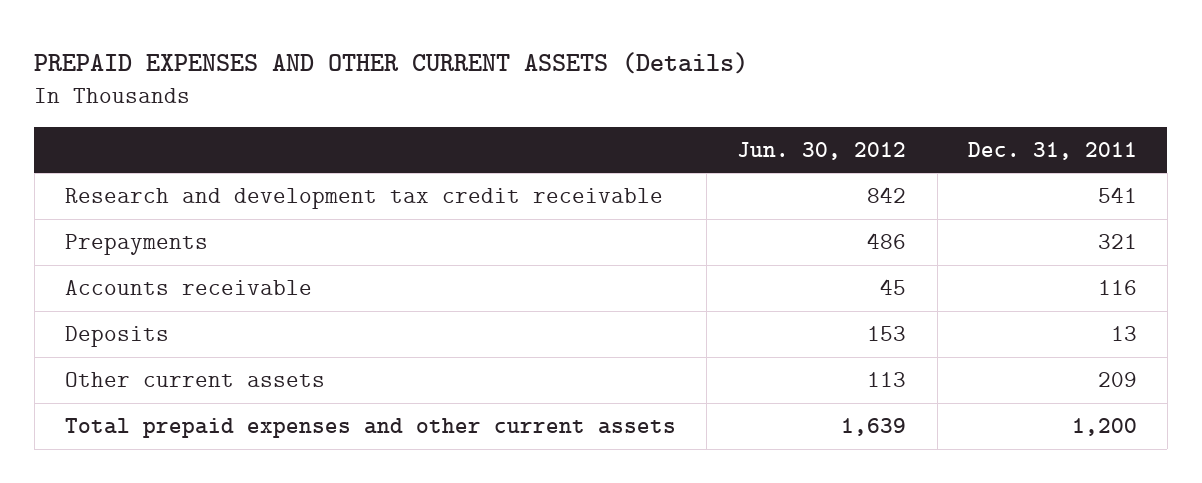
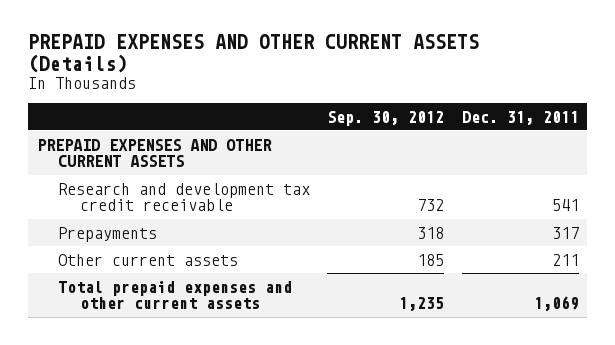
[737,141,907,160] Jun. 30, 2012 -> none
none -> [327,110,445,126] Sep. 30, 2012
none -> [36,138,272,168] PREPAID EXPENSES AND OTHER CURRENT ASSETS
[64,280,312,296] Accounts receivable -> none
[64,326,169,348] Deposits -> none
[1097,234,1137,250] 321 -> [551,226,579,239] 317
[1097,372,1137,388] 209 -> [551,253,579,266] 211
[1071,418,1137,437] 1,200 -> [533,296,579,312] 1,069

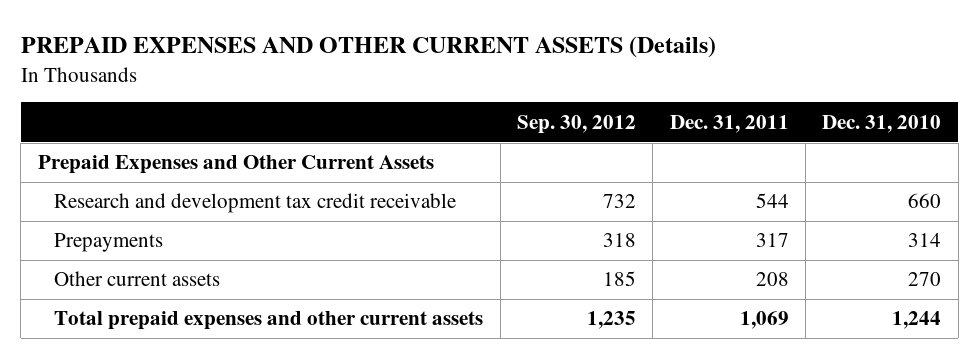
none -> [822,114,942,133] Dec. 31, 2010
[36,138,272,168] PREPAID EXPENSES AND OTHER CURRENT ASSETS -> [37,155,434,175] Prepaid Expenses and Other Current Assets
[551,199,579,212] 541 -> [755,193,789,209] 544
[551,253,579,266] 211 -> [755,272,789,287] 208

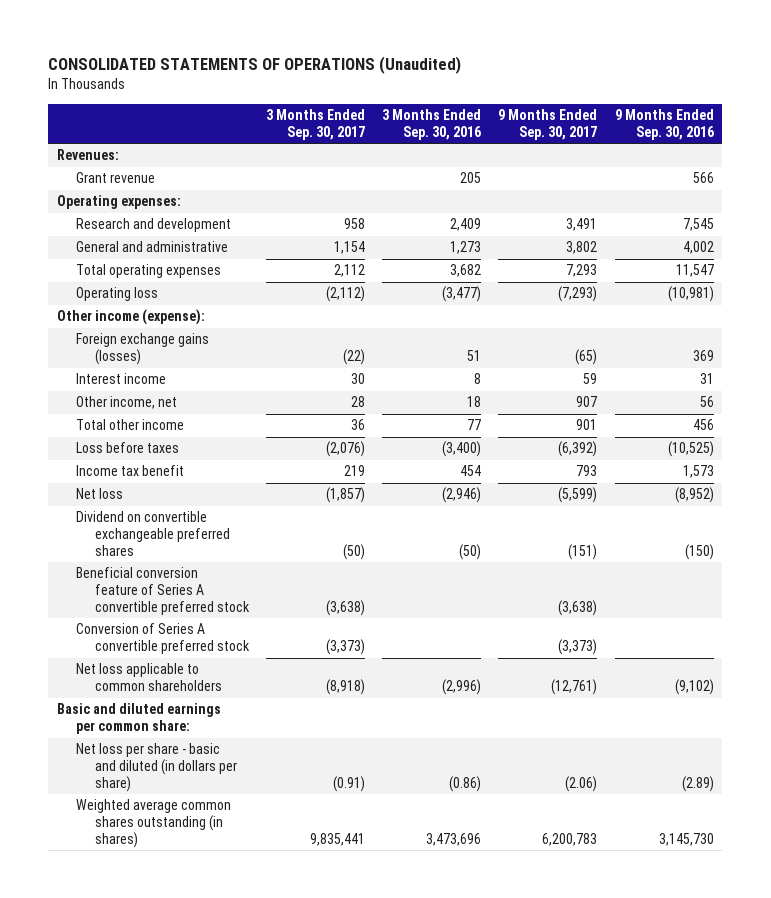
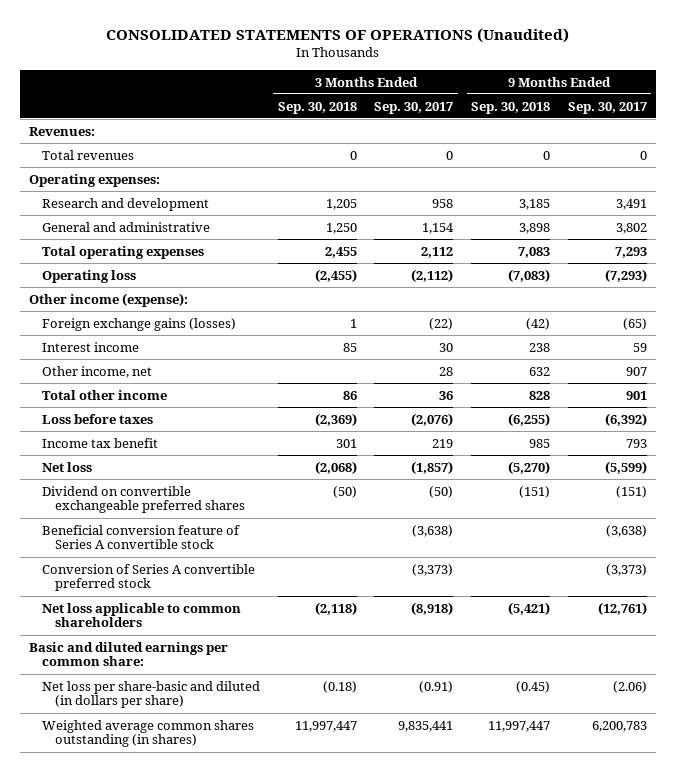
[382,109,482,140] 3 Months Ended Sep. 30, 2016 -> none
[614,109,714,140] 9 Months Ended Sep. 30, 2016 -> none
none -> [277,101,357,114] Sep. 30, 2018
none -> [471,101,551,114] Sep. 30, 2018
[75,172,155,184] Grant revenue -> none
none -> [42,149,135,160] Total revenues
[75,567,250,616] Beneficial conversion feature of Series A convertible preferred stock -> [42,524,241,550] Beneficial conversion feature of Series A convertible stock
[75,743,237,793] Net loss per share - basic and diluted (in dollars per share) -> [42,680,261,709] Net loss per share-basic and diluted (in dollars per share)

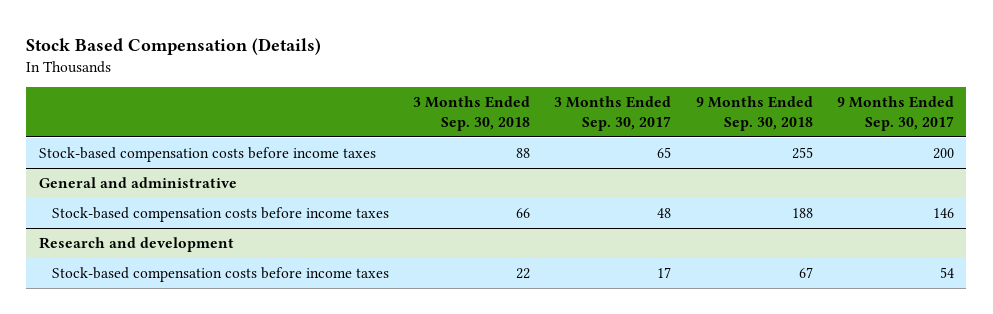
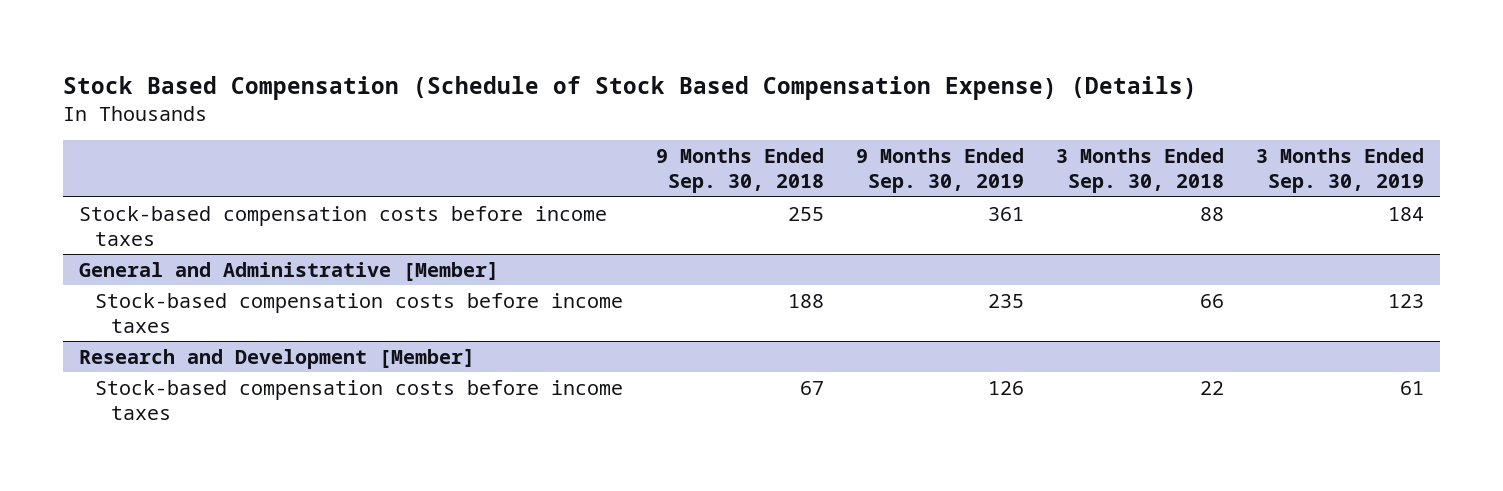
[26,37,322,55] Stock Based Compensation (Details) -> [63,75,1198,100] Stock Based Compensation (Schedule of Stock Based Compensation Expense) (Details)
[554,96,672,131] 3 Months Ended Sep. 30, 2017 -> none
[836,96,954,131] 9 Months Ended Sep. 30, 2017 -> none
none -> [855,148,1024,194] 9 Months Ended Sep. 30, 2019
none -> [1256,148,1425,194] 3 Months Ended Sep. 30, 2019
[38,176,237,188] General and administrative -> [79,261,500,281] General and Administrative [Member]
[38,236,234,252] Research and development -> [79,348,476,369] Research and Development [Member]

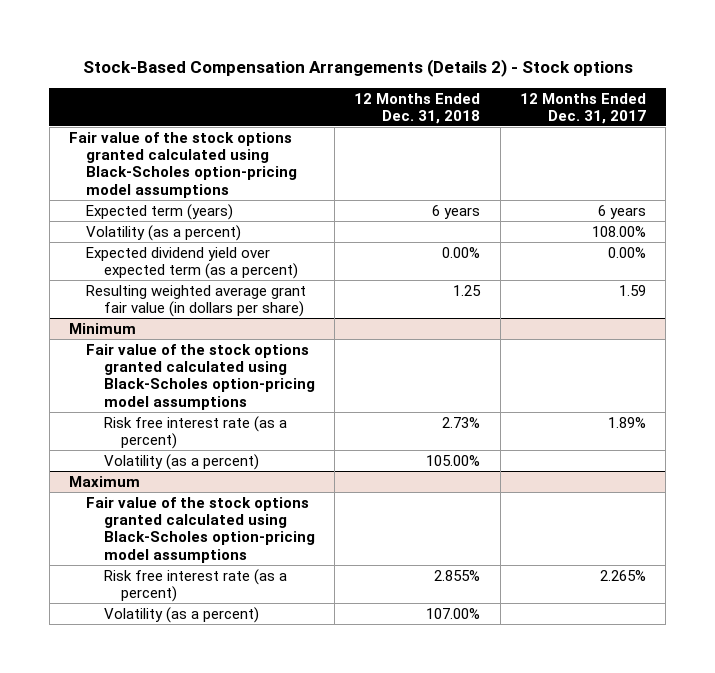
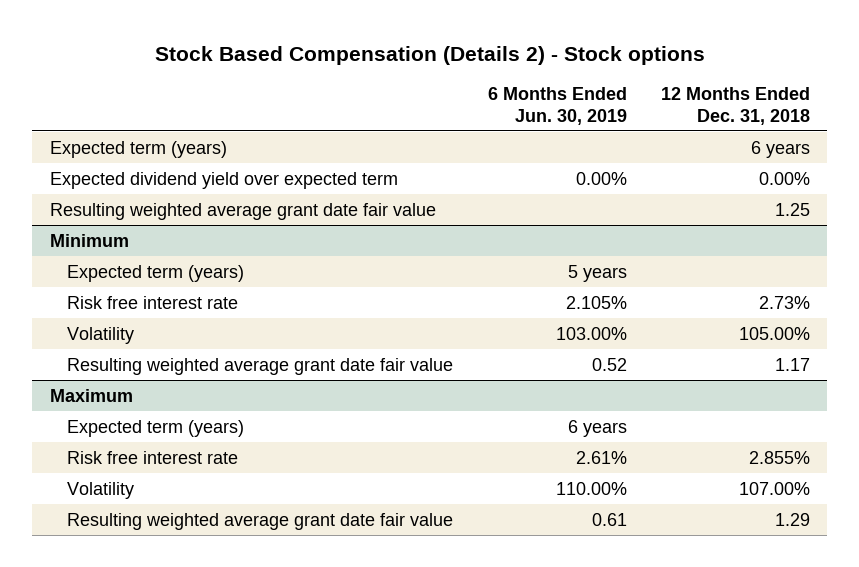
[82,58,633,77] Stock-Based Compensation Arrangements (Details 2) - Stock options -> [154,45,705,65] Stock Based Compensation (Details 2) - Stock options
[519,92,646,124] 12 Months Ended Dec. 31, 2017 -> none
none -> [487,87,627,125] 6 Months Ended Jun. 30, 2019
[69,131,298,198] Fair value of the stock options granted calculated using Black-Scholes option-pricing model assumptions -> none
[86,224,242,241] Volatility (as a percent) -> none
[86,246,298,280] Expected dividend yield over expected term (as a percent) -> [49,171,398,189] Expected dividend yield over expected term
[86,284,307,318] Resulting weighted average grant fair value (in dollars per share) -> [49,202,436,220] Resulting weighted average grant date fair value
[86,343,315,410] Fair value of the stock options granted calculated using Black-Scholes option-pricing model assumptions -> none
none -> [67,264,245,282] Expected term (years)
[103,415,287,450] Risk free interest rate (as a percent) -> [67,295,239,309] Risk free interest rate
[103,453,259,470] Volatility (as a percent) -> [67,326,135,344] Volatility
none -> [67,357,454,375] Resulting weighted average grant date fair value
[86,496,315,563] Fair value of the stock options granted calculated using Black-Scholes option-pricing model assumptions -> none
none -> [67,419,245,437] Expected term (years)
[103,568,287,603] Risk free interest rate (as a percent) -> [67,450,239,464] Risk free interest rate
[103,606,259,623] Volatility (as a percent) -> [67,481,135,499] Volatility
none -> [67,512,454,530] Resulting weighted average grant date fair value

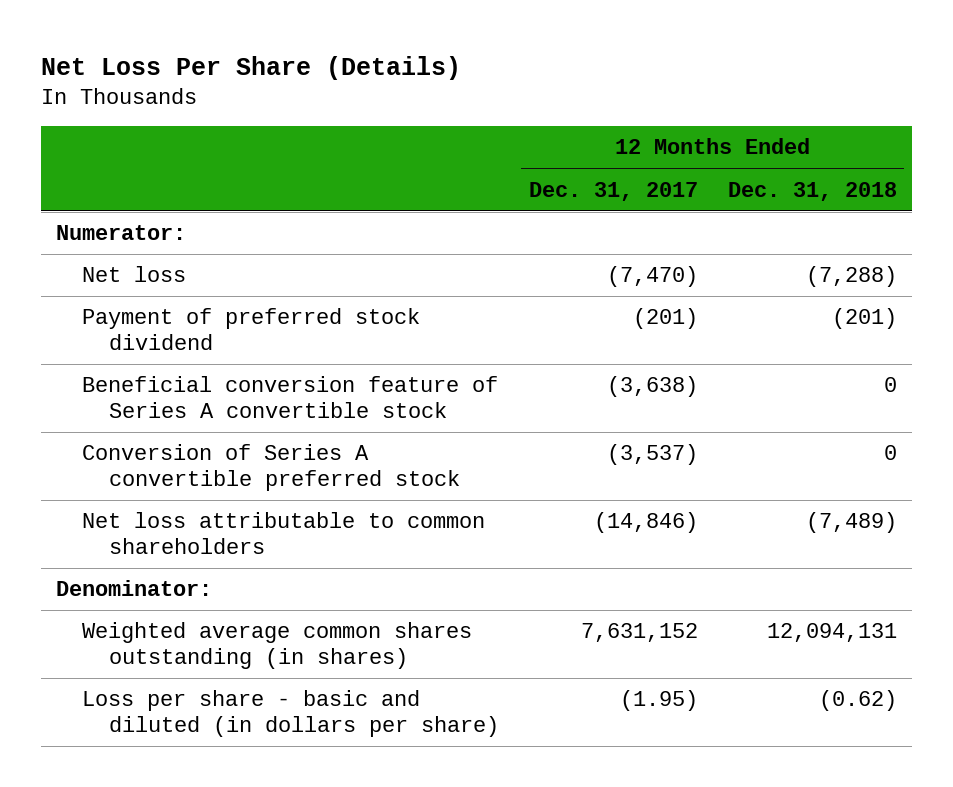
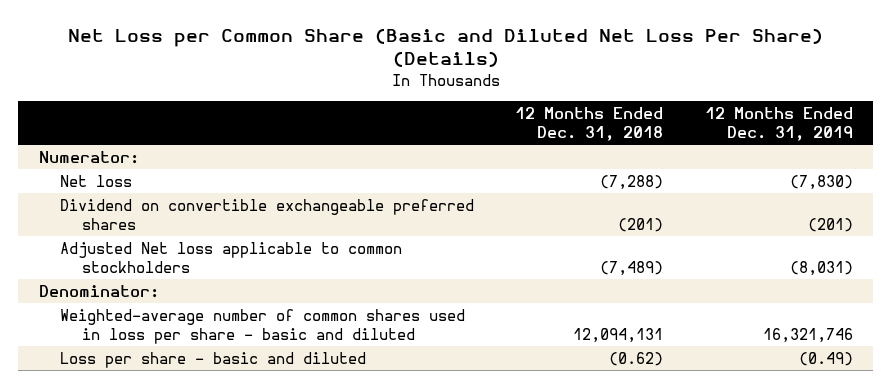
[41,55,462,80] Net Loss Per Share (Details) -> [67,27,823,68] Net Loss per Common Share (Basic and Diluted Net Loss Per Share) (Details)
[528,181,698,201] Dec. 31, 2017 -> none
none -> [704,107,853,142] 12 Months Ended Dec. 31, 2019
[82,376,499,419] Beneficial conversion feature of Series A convertible stock -> none
[82,444,460,492] Conversion of Series A convertible preferred stock -> none
[82,308,421,351] Payment of preferred stock dividend -> [60,198,475,230] Dividend on convertible exchangeable preferred shares
[82,512,486,555] Net loss attributable to common shareholders -> [60,241,403,273] Adjusted Net loss applicable to common stockholders
[82,622,473,670] Weighted average common shares outstanding (in shares) -> [60,308,466,344] Weighted-average number of common shares used in loss per share - basic and diluted
[82,690,499,738] Loss per share - basic and diluted (in dollars per share) -> [60,351,367,368] Loss per share - basic and diluted

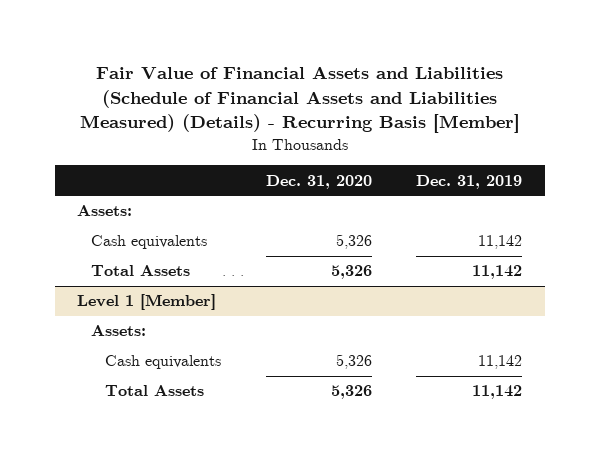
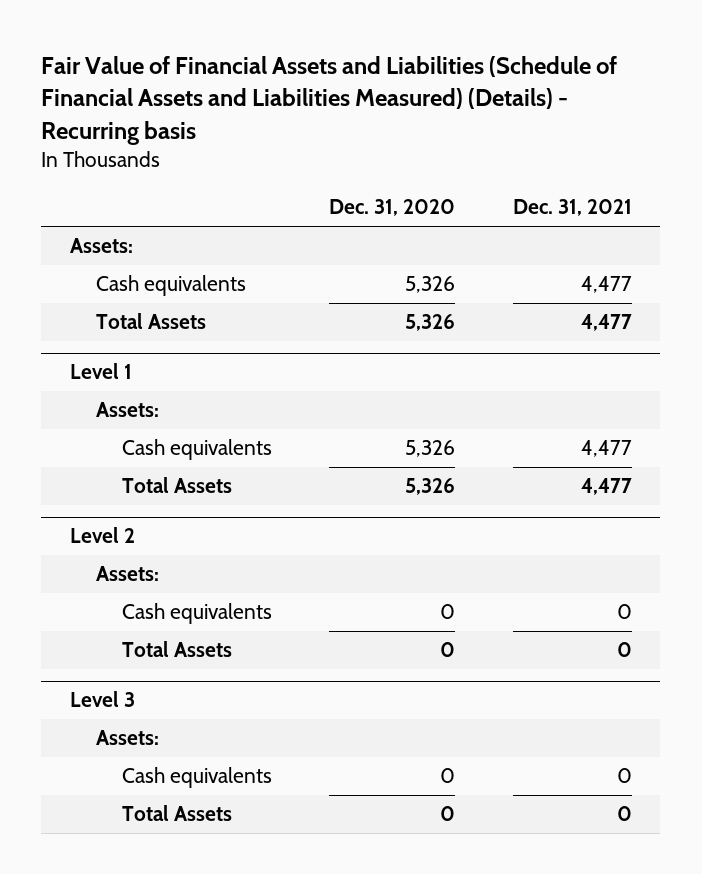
[79,66,520,134] Fair Value of Financial Assets and Liabilities (Schedule of Financial Assets and Liabilities Measured) (Details) - Recurring Basis [Member] -> [41,55,618,145] Fair Value of Financial Assets and Liabilities (Schedule of Financial Assets and Liabilities Measured) (Details) - Recurring basis
[416,174,523,189] Dec. 31, 2019 -> none
none -> [512,199,632,217] Dec. 31, 2021
[77,294,217,311] Level 1 [Member] -> [70,363,133,380] Level 1
none -> [70,527,136,544] Level 2
none -> [95,566,159,582] Assets:
none -> [121,603,272,625] Cash equivalents
none -> [121,641,232,658] Total Assets
none -> [70,691,136,708] Level 3
none -> [95,730,159,746] Assets:
none -> [121,767,272,789] Cash equivalents
none -> [121,805,232,822] Total Assets

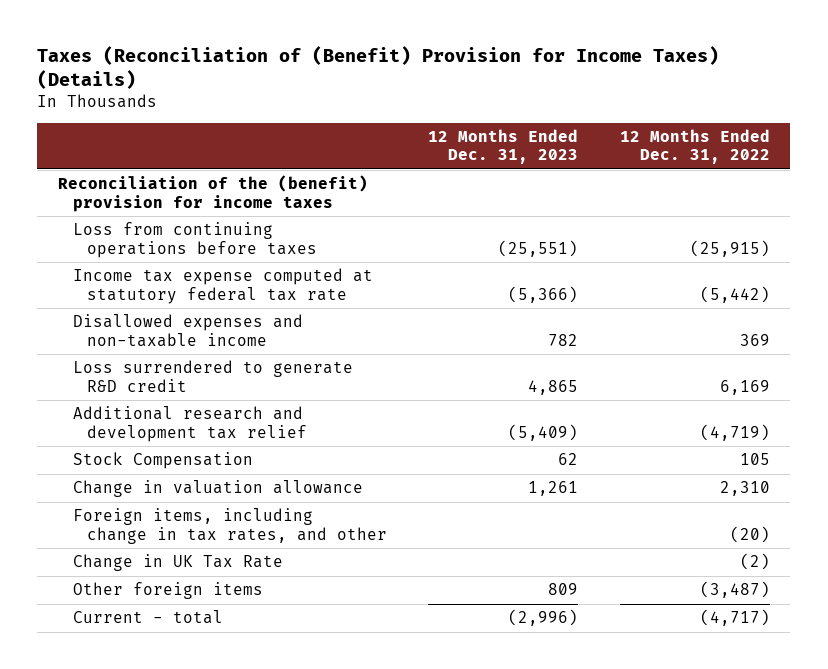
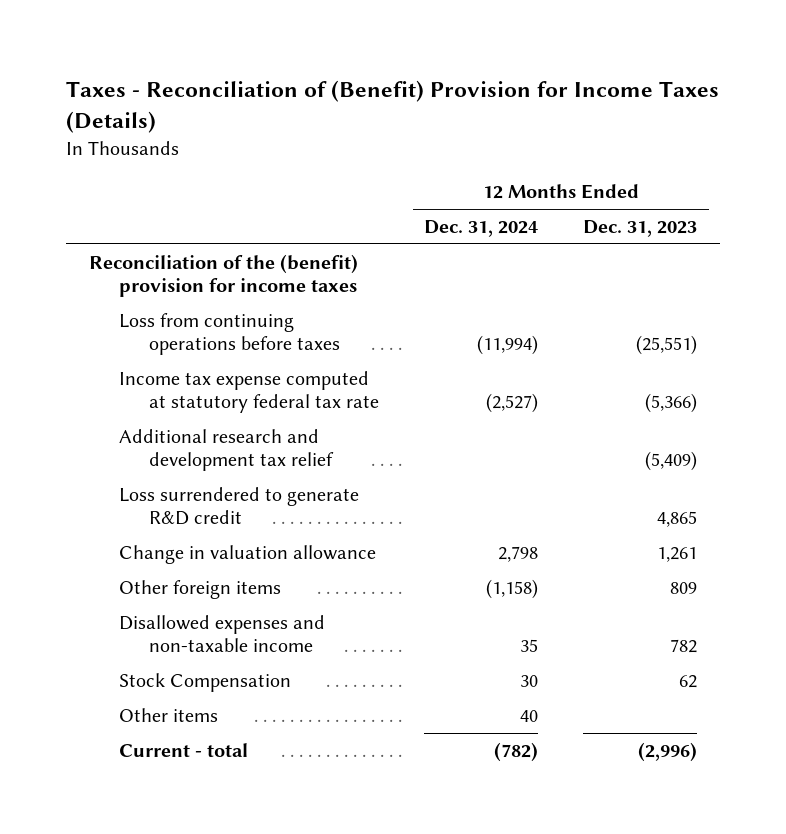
[37,45,720,89] Taxes (Reconciliation of (Benefit) Provision for Income Taxes) (Details) -> [66,79,720,133] Taxes - Reconciliation of (Benefit) Provision for Income Taxes (Details)
[619,129,770,165] 12 Months Ended Dec. 31, 2022 -> none
none -> [424,219,539,237] Dec. 31, 2024
[72,360,353,392] Loss surrendered to generate R&D credit -> [119,486,360,526] Loss surrendered to generate R&D credit
[72,508,387,544] Foreign items, including change in tax rates, and other -> none
[72,554,283,572] Change in UK Tax Rate -> none
[72,314,303,347] Disallowed expenses and non-taxable income -> [119,614,326,653] Disallowed expenses and non-taxable income
[72,452,253,470] Stock Compensation -> [119,672,292,692] Stock Compensation
none -> [119,707,219,722] Other items

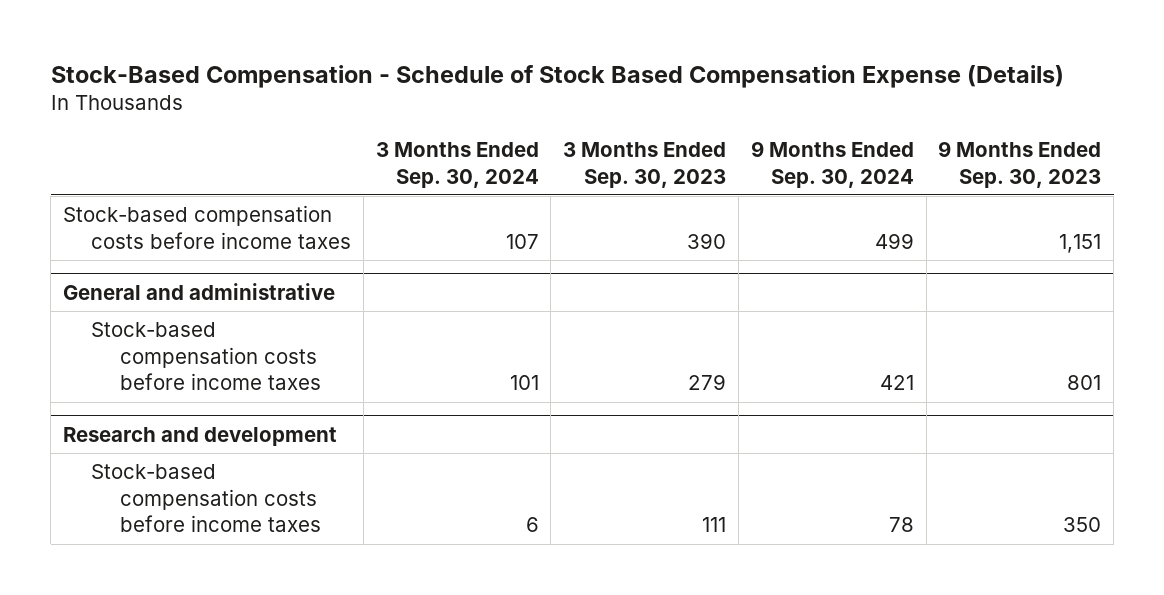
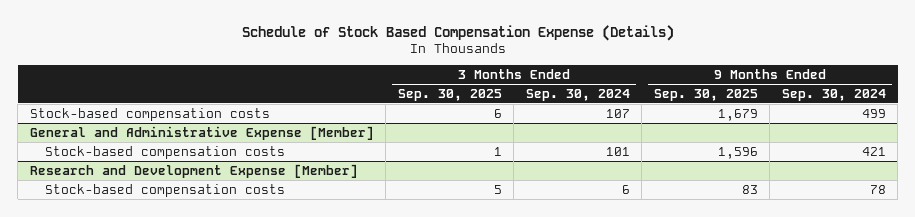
[50,64,1064,88] Stock-Based Compensation - Schedule of Stock Based Compensation Expense (Details) -> [241,24,674,41] Schedule of Stock Based Compensation Expense (Details)
[563,142,727,188] 3 Months Ended Sep. 30, 2023 -> none
[938,141,1102,188] 9 Months Ended Sep. 30, 2023 -> none
none -> [397,88,502,101] Sep. 30, 2025
none -> [653,88,758,101] Sep. 30, 2025
[62,205,352,249] Stock-based compensation costs before income taxes -> [29,107,270,121] Stock-based compensation costs
[62,282,335,300] General and administrative -> [29,125,374,140] General and Administrative Expense [Member]
[91,322,321,391] Stock-based compensation costs before income taxes -> [45,145,286,159] Stock-based compensation costs
[62,426,337,446] Research and development -> [29,163,358,178] Research and Development Expense [Member]
[91,464,321,533] Stock-based compensation costs before income taxes -> [45,183,286,197] Stock-based compensation costs

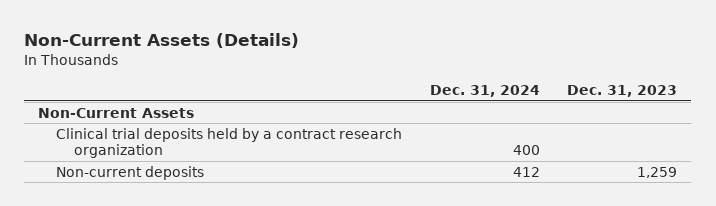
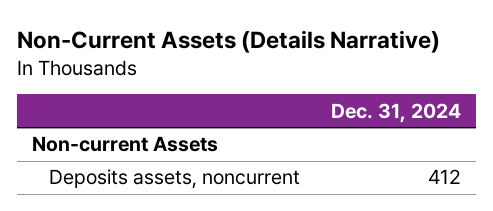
[24,33,300,49] Non-Current Assets (Details) -> [17,29,441,53] Non-Current Assets (Details Narrative)
[567,85,678,98] Dec. 31, 2023 -> none
[56,127,403,159] Clinical trial deposits held by a contract research organization -> none
[38,107,195,118] Non-Current Assets -> [32,136,219,153] Non-current Assets
[56,165,205,180] Non-current deposits -> [49,169,301,190] Deposits assets, noncurrent

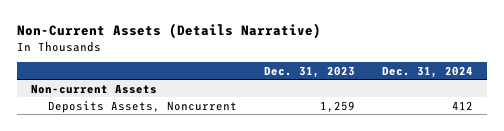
none -> [264,65,356,78] Dec. 31, 2023
[49,169,301,190] Deposits assets, noncurrent -> [47,100,237,113] Deposits Assets, Noncurrent

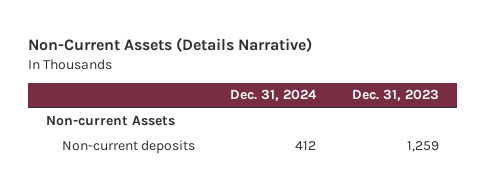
[47,100,237,113] Deposits Assets, Noncurrent -> [61,139,195,154] Non-current deposits

